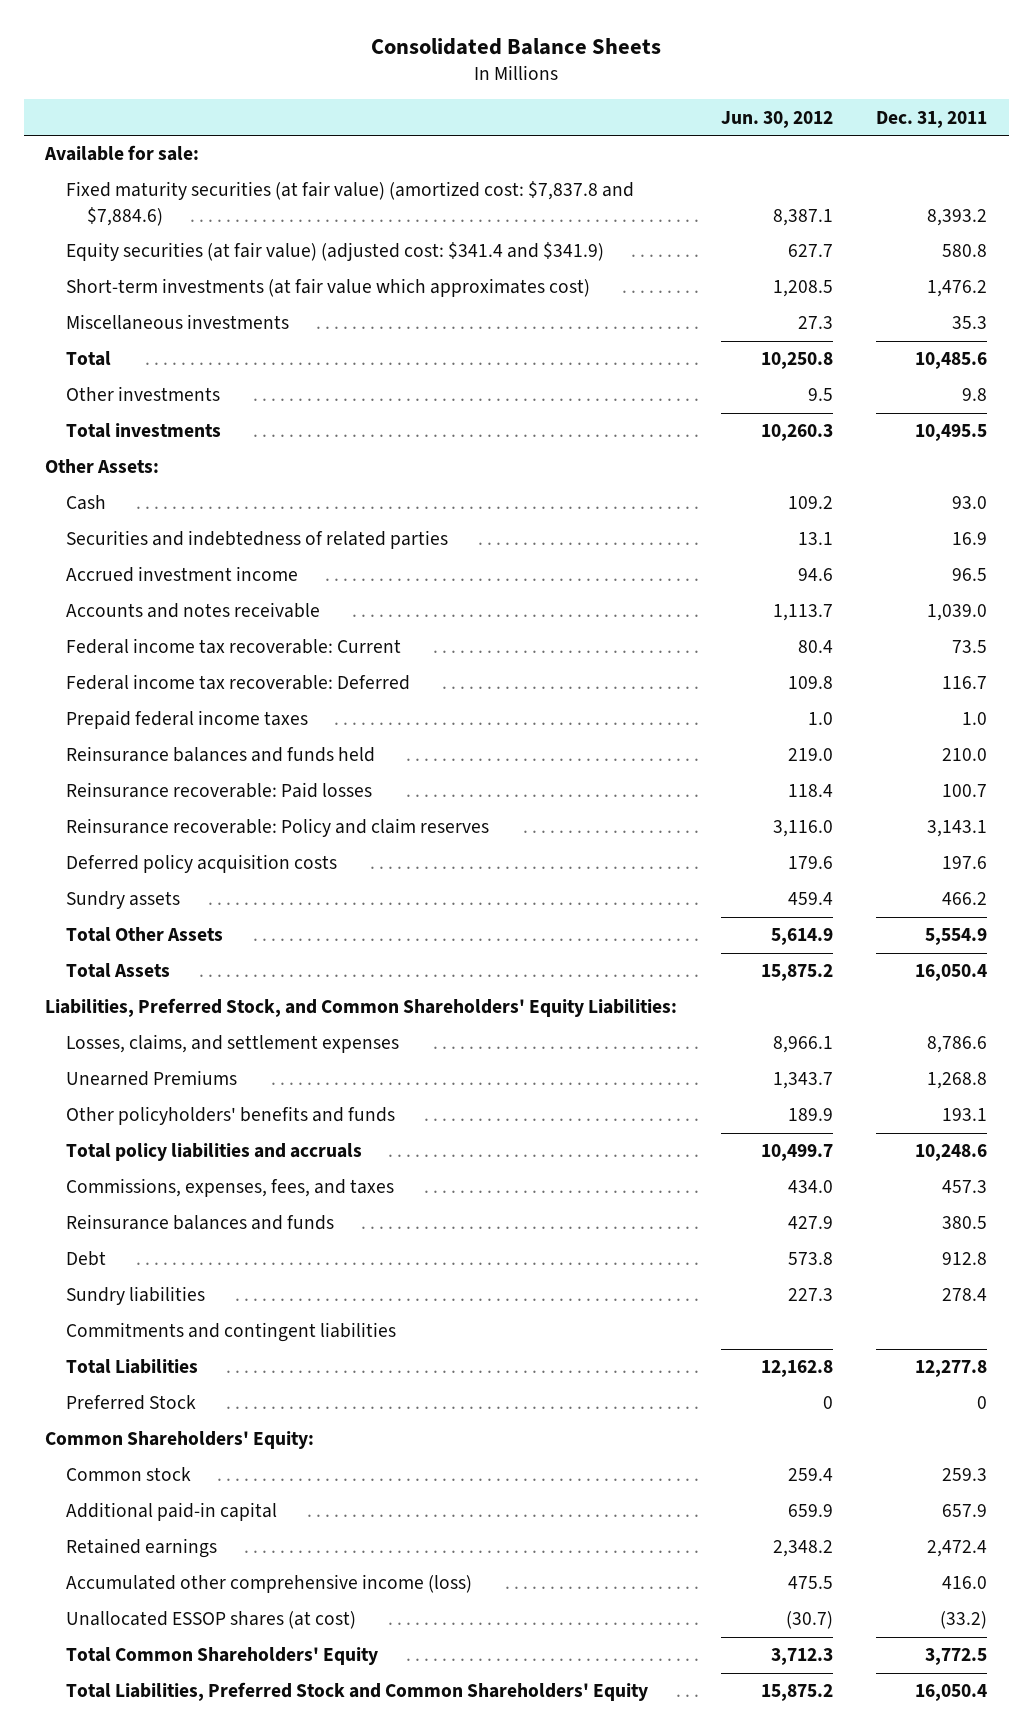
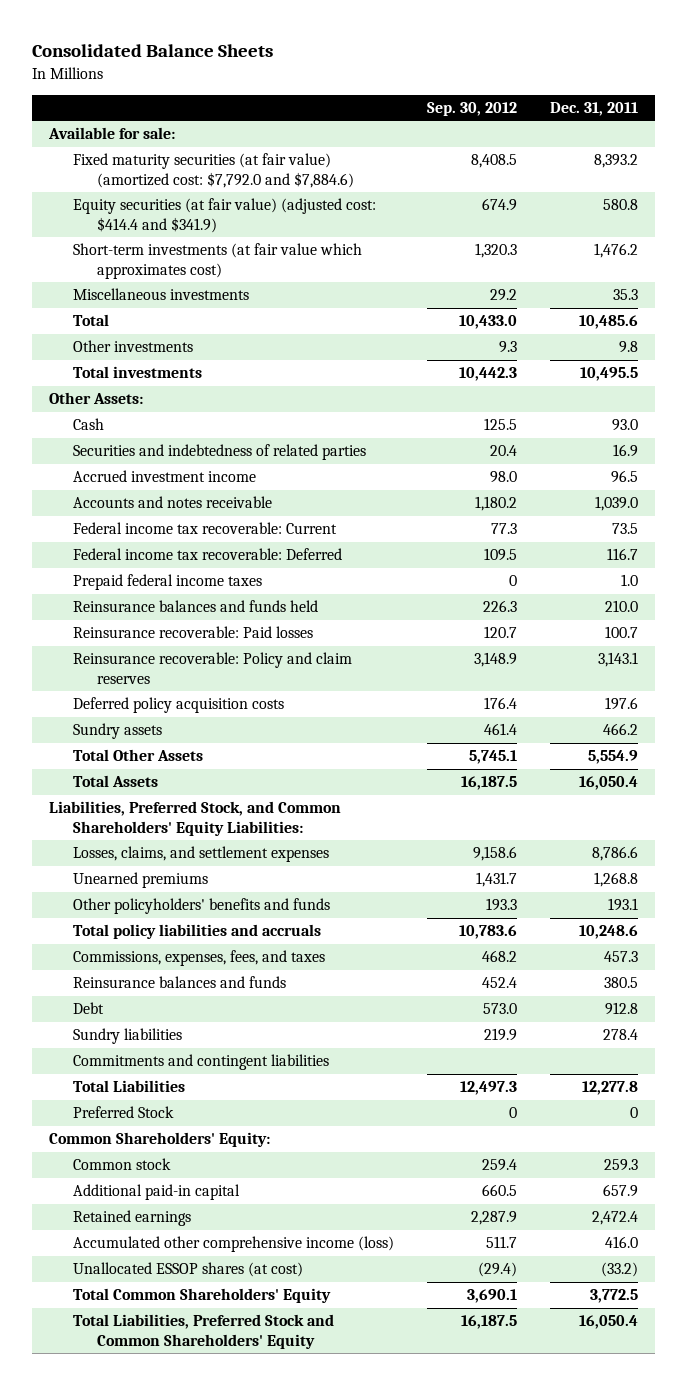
[720,110,833,128] Jun. 30, 2012 -> none
none -> [427,101,518,116] Sep. 30, 2012
[66,181,635,226] Fixed maturity securities (at fair value) (amortized cost: $7,837.8 and $7,884.6) -> [72,153,355,188] Fixed maturity securities (at fair value) (amortized cost: $7,792.0 and $7,884.6)
[66,242,605,262] Equity securities (at fair value) (adjusted cost: $341.4 and $341.9) -> [72,198,376,233] Equity securities (at fair value) (adjusted cost: $414.4 and $341.9)
[66,1070,238,1087] Unearned Premiums -> [72,872,208,889] Unearned premiums

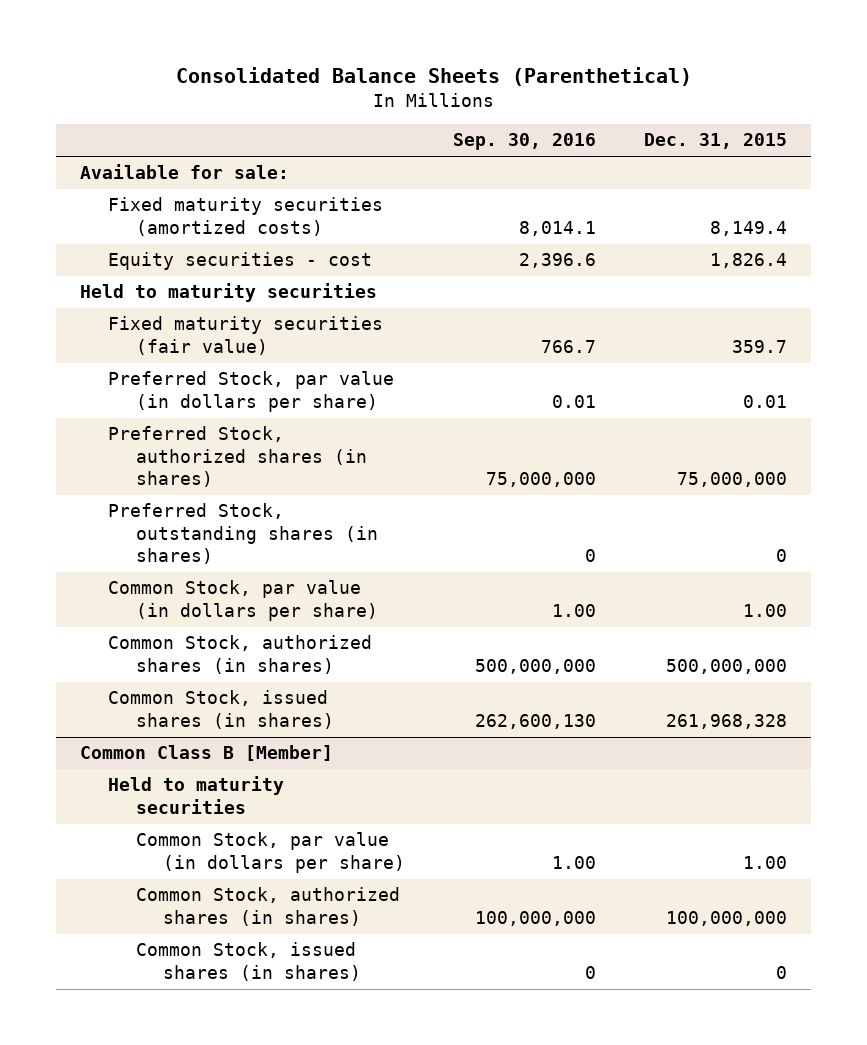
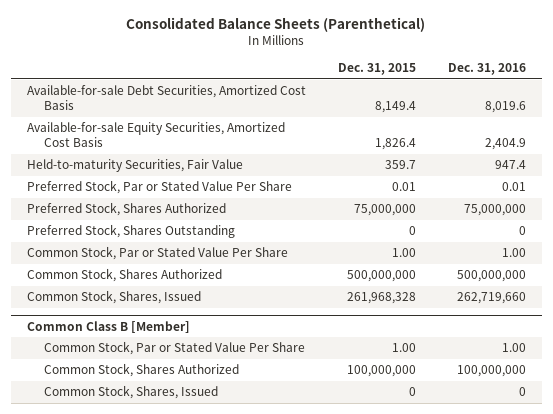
[452,133,596,151] Sep. 30, 2016 -> none
none -> [447,63,526,76] Dec. 31, 2016
[80,164,290,180] Available for sale: -> none
[80,283,378,303] Held to maturity securities -> none
[107,197,383,236] Fixed maturity securities (amortized costs) -> [26,85,306,111] Available-for-sale Debt Securities, Amortized Cost Basis
[107,252,372,271] Equity securities - cost -> [26,122,285,148] Available-for-sale Equity Securities, Amortized Cost Basis
[107,316,383,355] Fixed maturity securities (fair value) -> [26,159,243,173] Held-to-maturity Securities, Fair Value
[107,371,394,412] Preferred Stock, par value (in dollars per share) -> [26,180,292,195] Preferred Stock, Par or Stated Value Per Share
[107,426,367,488] Preferred Stock, authorized shares (in shares) -> [26,202,226,217] Preferred Stock, Shares Authorized
[107,503,378,565] Preferred Stock, outstanding shares (in shares) -> [26,224,235,239] Preferred Stock, Shares Outstanding
[107,580,378,621] Common Stock, par value (in dollars per share) -> [26,246,288,261] Common Stock, Par or Stated Value Per Share
[107,635,372,674] Common Stock, authorized shares (in shares) -> [26,268,222,283] Common Stock, Shares Authorized
[107,690,334,729] Common Stock, issued shares (in shares) -> [26,290,201,305] Common Stock, Shares, Issued
[107,776,284,814] Held to maturity securities -> none
[135,832,406,873] Common Stock, par value (in dollars per share) -> [43,341,305,356] Common Stock, Par or Stated Value Per Share
[135,887,400,926] Common Stock, authorized shares (in shares) -> [43,363,239,378] Common Stock, Shares Authorized
[135,942,362,981] Common Stock, issued shares (in shares) -> [43,385,218,400] Common Stock, Shares, Issued

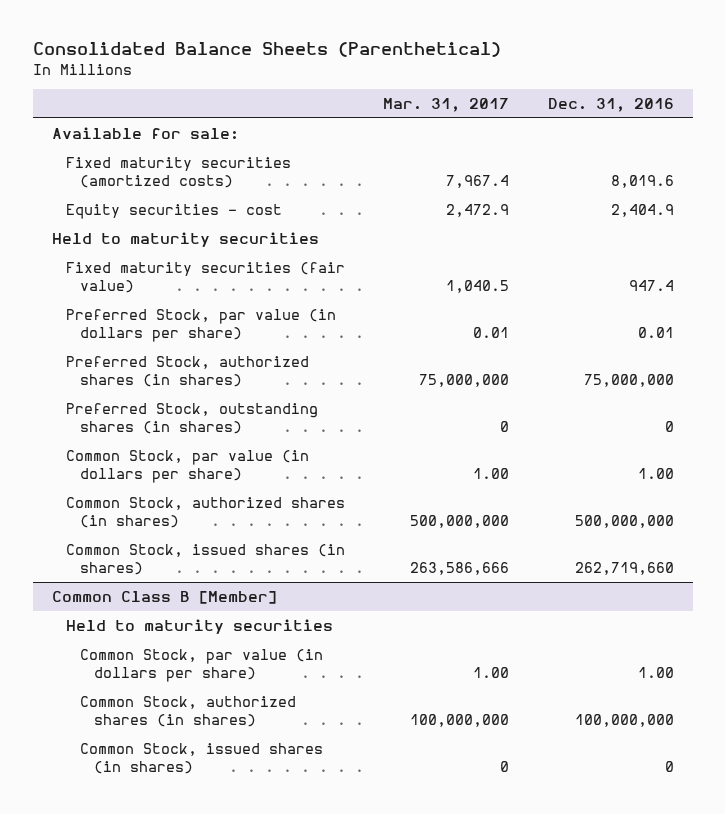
[337,63,416,76] Dec. 31, 2015 -> none
none -> [383,97,510,112] Mar. 31, 2017
none -> [51,126,239,140] Available for sale:
[26,85,306,111] Available-for-sale Debt Securities, Amortized Cost Basis -> [65,156,291,189] Fixed maturity securities (amortized costs)
[26,122,285,148] Available-for-sale Equity Securities, Amortized Cost Basis -> [65,203,282,219] Equity securities - cost
none -> [51,231,319,247] Held to maturity securities
[26,159,243,173] Held-to-maturity Securities, Fair Value -> [65,261,345,294] Fixed maturity securities (fair value)
[26,180,292,195] Preferred Stock, Par or Stated Value Per Share -> [65,308,336,343] Preferred Stock, par value (in dollars per share)
[26,202,226,217] Preferred Stock, Shares Authorized -> [65,355,309,388] Preferred Stock, authorized shares (in shares)
[26,224,235,239] Preferred Stock, Shares Outstanding -> [65,402,318,435] Preferred Stock, outstanding shares (in shares)
[26,246,288,261] Common Stock, Par or Stated Value Per Share -> [65,449,309,484] Common Stock, par value (in dollars per share)
[26,268,222,283] Common Stock, Shares Authorized -> [65,496,345,529] Common Stock, authorized shares (in shares)
[26,290,201,305] Common Stock, Shares, Issued -> [65,543,345,576] Common Stock, issued shares (in shares)
none -> [65,618,333,634] Held to maturity securities
[43,341,305,356] Common Stock, Par or Stated Value Per Share -> [79,648,323,683] Common Stock, par value (in dollars per share)
[43,363,239,378] Common Stock, Shares Authorized -> [79,695,296,728] Common Stock, authorized shares (in shares)
[43,385,218,400] Common Stock, Shares, Issued -> [79,742,323,775] Common Stock, issued shares (in shares)

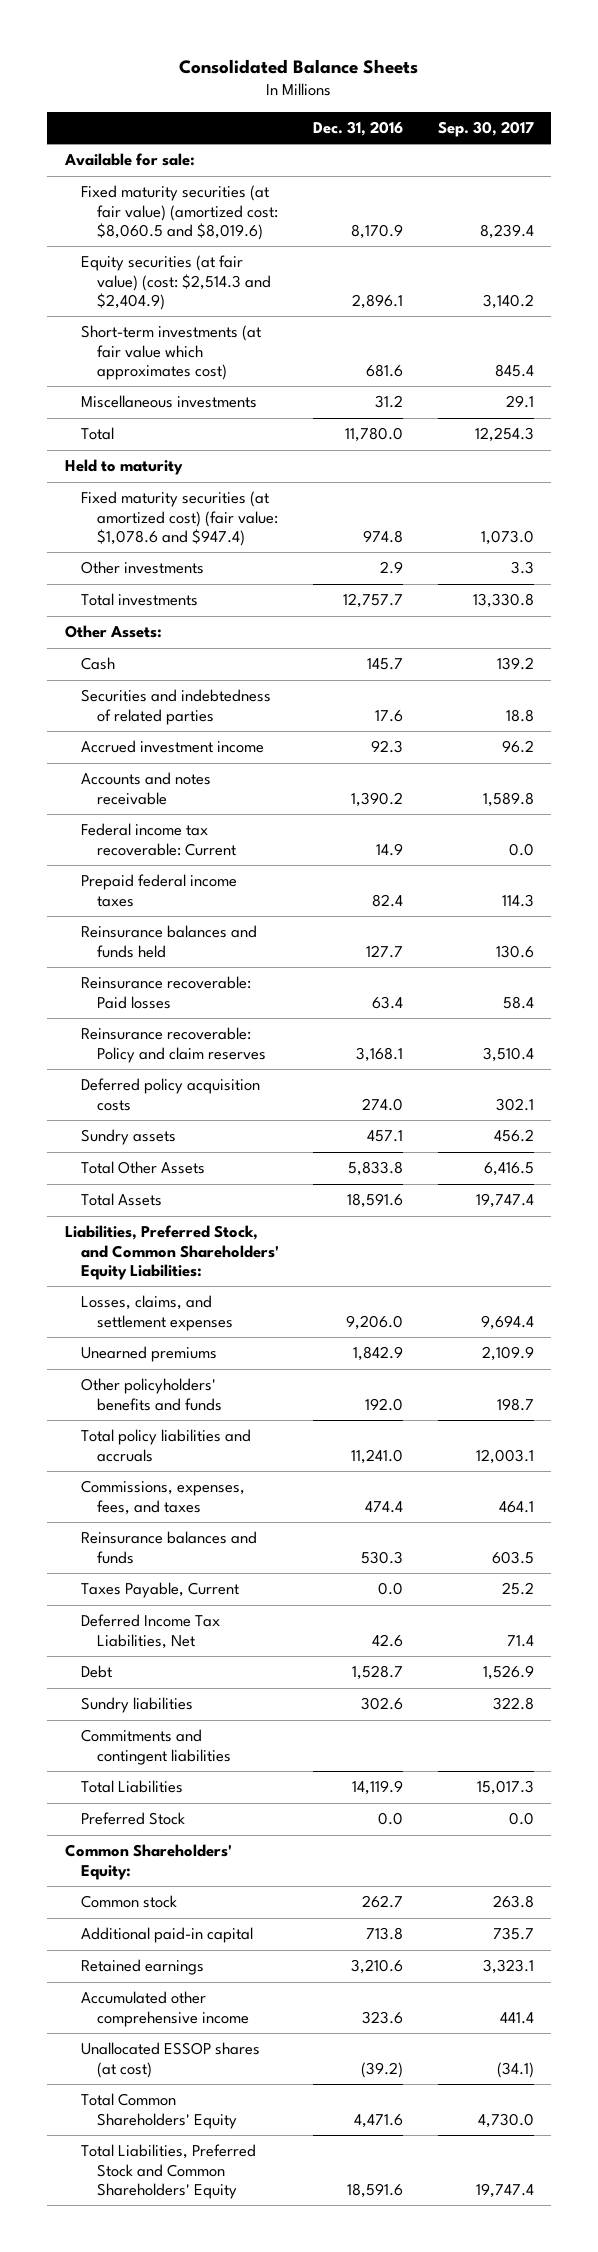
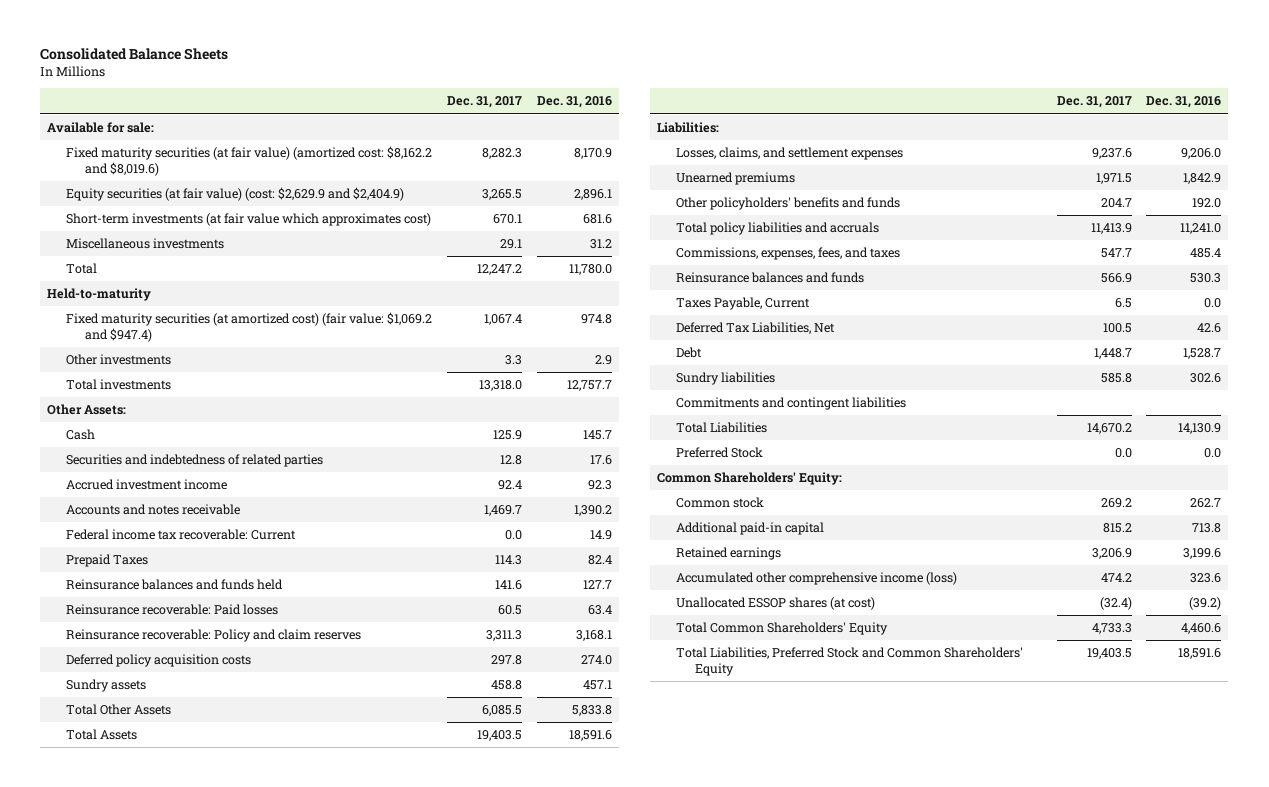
[437,120,534,137] Sep. 30, 2017 -> none
none -> [447,96,523,109] Dec. 31, 2017
[80,185,278,240] Fixed maturity securities (at fair value) (amortized cost: $8,060.5 and $8,019.6) -> [66,146,433,177] Fixed maturity securities (at fair value) (amortized cost: $8,162.2 and $8,019.6)
[80,255,271,310] Equity securities (at fair value) (cost: $2,514.3 and $2,404.9) -> [66,187,405,202] Equity securities (at fair value) (cost: $2,629.9 and $2,404.9)
[64,459,183,476] Held to maturity -> [47,288,152,302] Held-to-maturity
[80,491,278,546] Fixed maturity securities (at amortized cost) (fair value: $1,078.6 and $947.4) -> [66,312,433,343] Fixed maturity securities (at amortized cost) (fair value: $1,069.2 and $947.4)
[80,874,237,907] Prepaid federal income taxes -> [66,554,149,568] Prepaid Taxes
[64,1225,279,1280] Liabilities, Preferred Stock, and Common Shareholders' Equity Liabilities: -> [656,122,719,134] Liabilities:
[365,1500,404,1513] 474.4 -> [1190,248,1222,259] 485.4
[80,1614,220,1649] Deferred Income Tax Liabilities, Net -> [675,322,835,335] Deferred Tax Liabilities, Net
[352,1780,404,1796] 14,119.9 -> [1178,423,1222,435] 14,130.9
[351,1959,404,1975] 3,210.6 -> [1183,548,1222,560] 3,199.6
[80,1991,249,2027] Accumulated other comprehensive income -> [675,572,957,586] Accumulated other comprehensive income (loss)
[354,2113,404,2128] 4,471.6 -> [1181,623,1222,635] 4,460.6

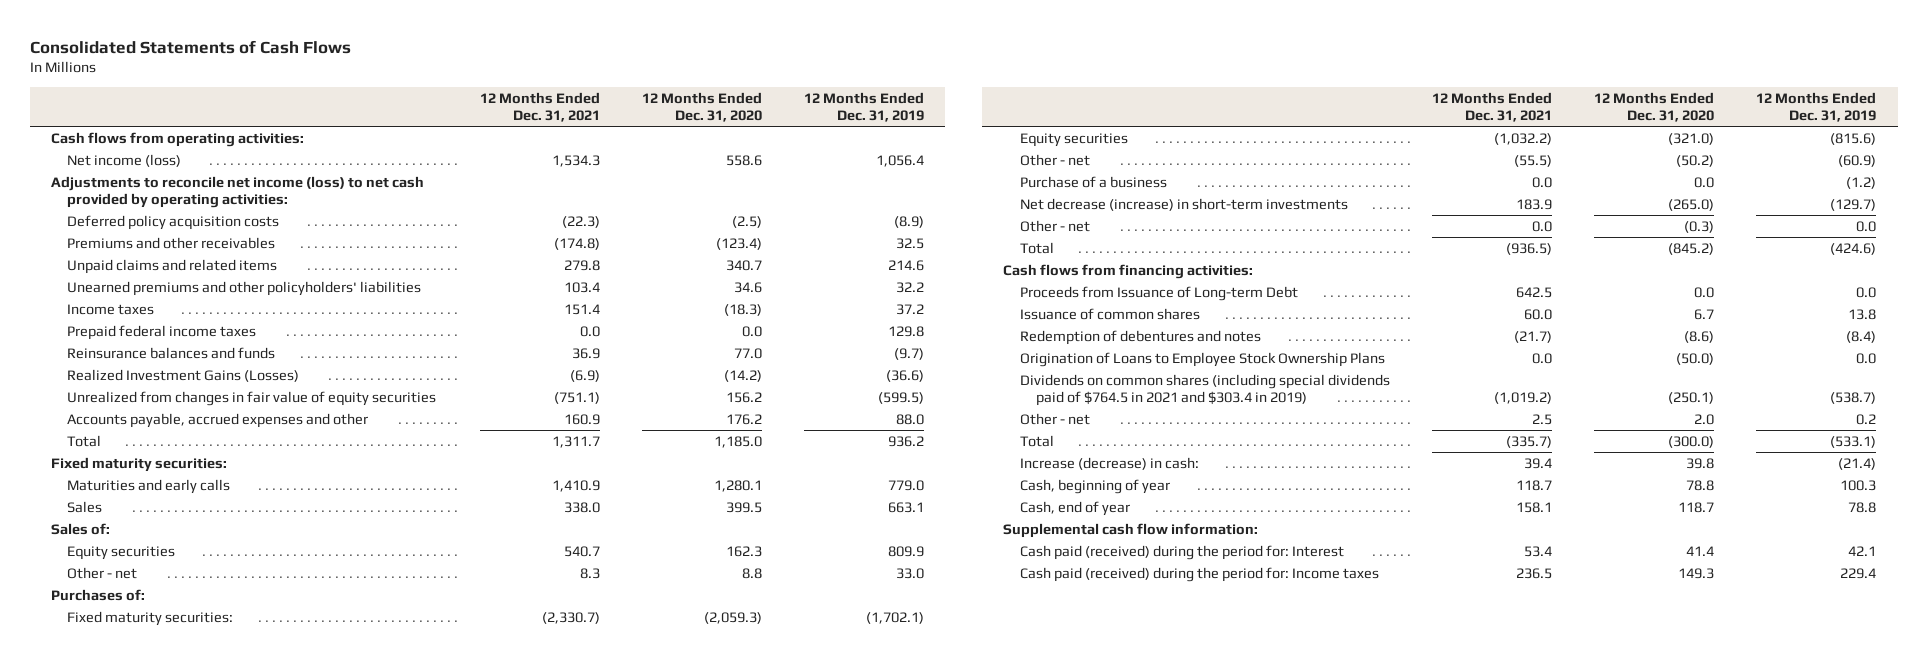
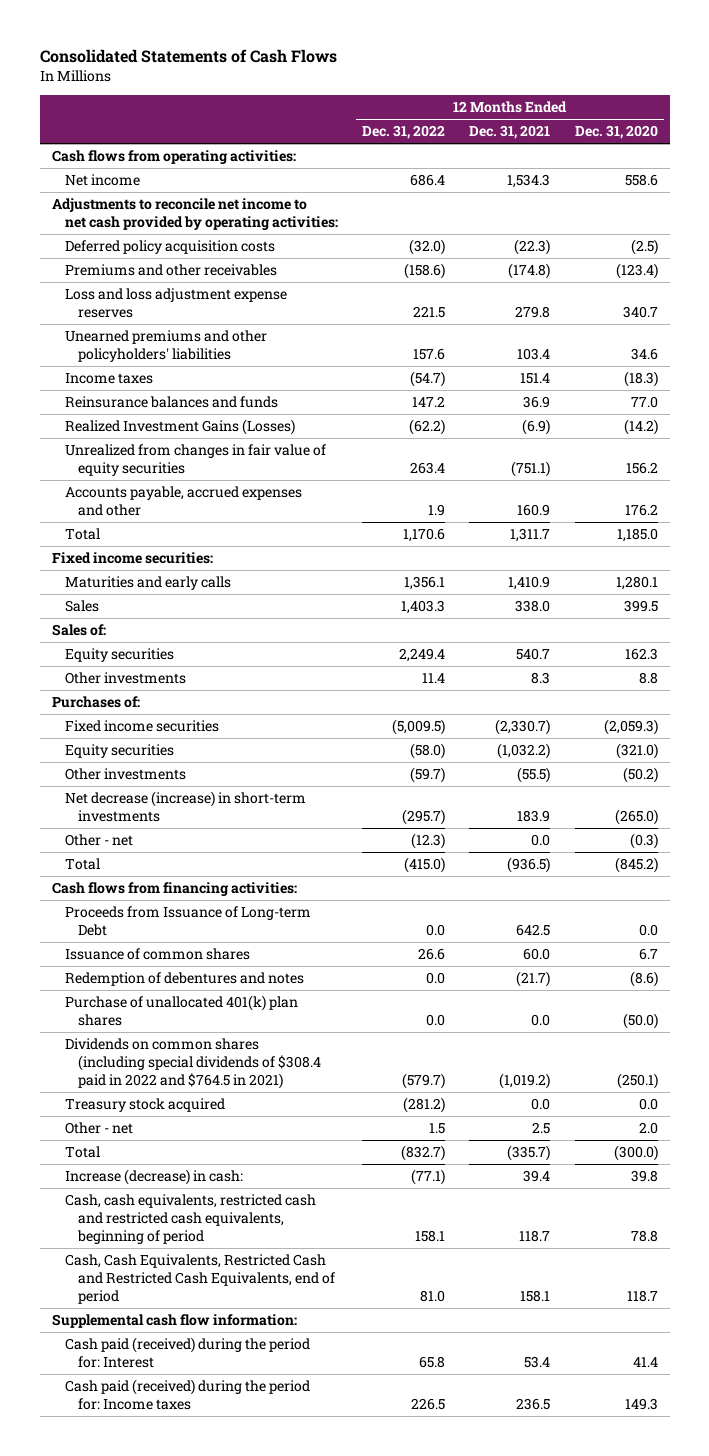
[804,91,925,123] 12 Months Ended Dec. 31, 2019 -> none
none -> [362,125,446,140] Dec. 31, 2022
[67,153,182,167] Net income (loss) -> [64,174,140,187] Net income
[50,175,424,209] Adjustments to reconcile net income (loss) to net cash provided by operating activities: -> [51,198,338,231] Adjustments to reconcile net income to net cash provided by operating activities:
[67,258,278,274] Unpaid claims and related items -> [64,288,287,319] Loss and loss adjustment expense reserves
[67,324,257,340] Prepaid federal income taxes -> none
[50,456,227,472] Fixed maturity securities: -> [51,552,213,565] Fixed income securities:
[67,566,138,579] Other - net -> [64,672,186,685] Other investments
[67,610,234,626] Fixed maturity securities: -> [64,720,219,733] Fixed income securities
[1019,175,1167,188] Purchase of a business -> none
[1019,153,1090,166] Other - net -> [64,768,186,781] Other investments
[1019,351,1385,367] Origination of Loans to Employee Stock Ownership Plans -> [64,995,298,1027] Purchase of unallocated 401(k) plan shares
[1019,373,1390,407] Dividends on common shares (including special dividends paid of $764.5 in 2021 and $303.4 in 2019) -> [64,1038,321,1089] Dividends on common shares (including special dividends of $308.4 paid in 2022 and $764.5 in 2021)
none -> [64,1098,225,1113] Treasury stock acquired
[1019,478,1170,494] Cash, beginning of year -> [64,1194,316,1244] Cash, cash equivalents, restricted cash and restricted cash equivalents, beginning of period
[1019,500,1130,516] Cash, end of year -> [64,1254,335,1304] Cash, Cash Equivalents, Restricted Cash and Restricted Cash Equivalents, end of period

